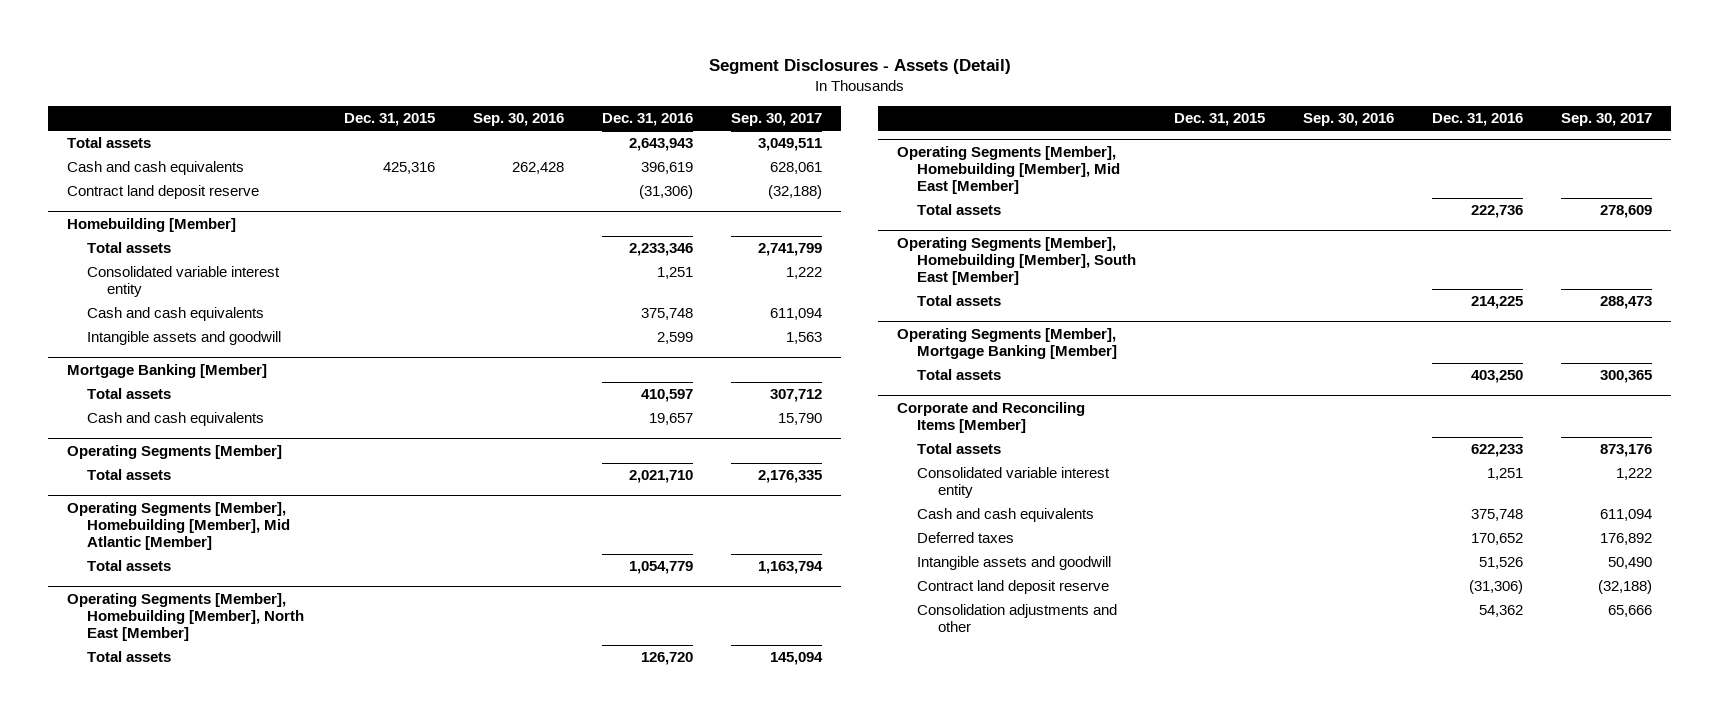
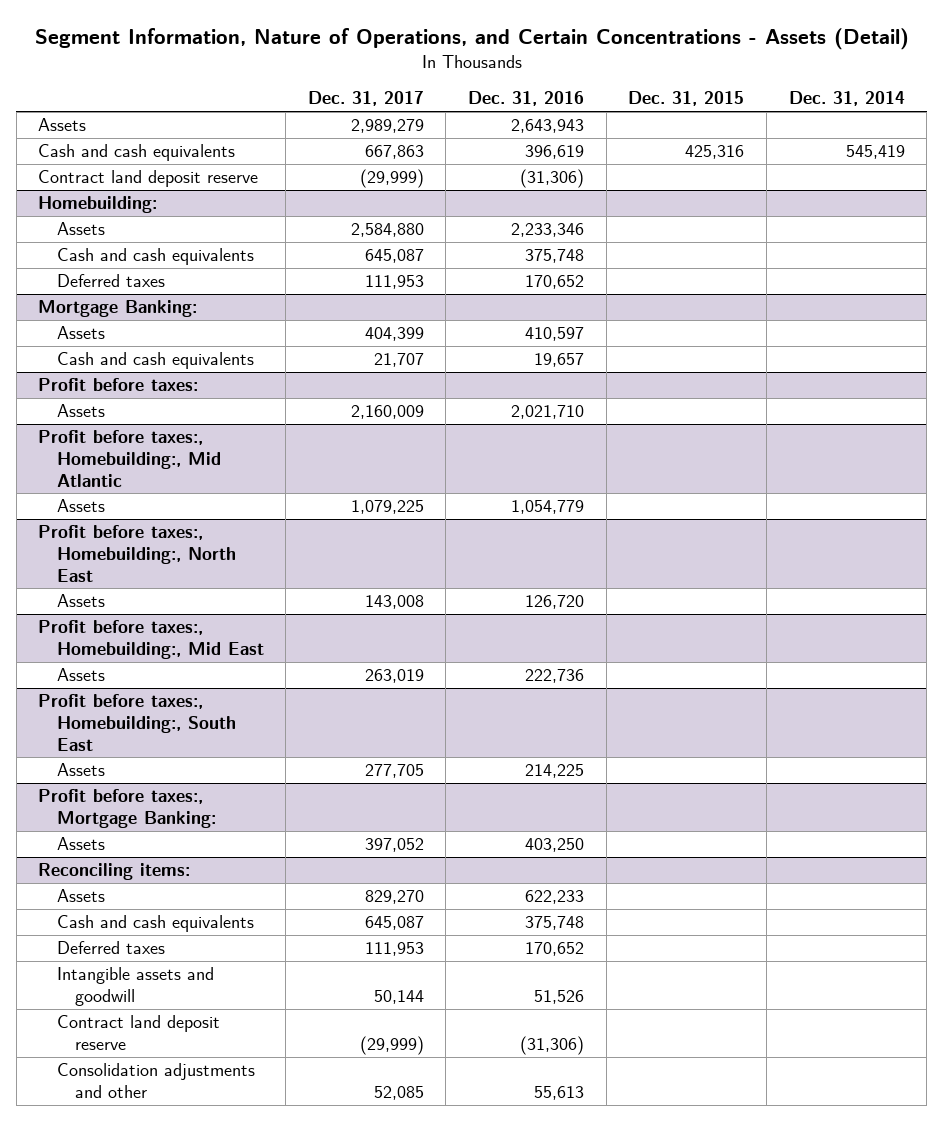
[708,58,1011,74] Segment Disclosures - Assets (Detail) -> [34,27,909,50] Segment Information, Nature of Operations, and Certain Concentrations - Assets (Detail)
[473,112,565,126] Sep. 30, 2016 -> none
[731,112,823,126] Sep. 30, 2017 -> none
none -> [307,91,424,107] Dec. 31, 2017
none -> [788,91,905,107] Dec. 31, 2014
[66,137,151,149] Total assets -> [38,118,87,132] Assets
[87,266,281,298] Consolidated variable interest entity -> none
[66,217,236,232] Homebuilding [Member] -> [38,196,158,214] Homebuilding:
[87,242,172,254] Total assets -> [56,222,105,236] Assets
[87,331,282,346] Intangible assets and goodwill -> none
none -> [56,274,165,288] Deferred taxes
[66,363,267,378] Mortgage Banking [Member] -> [38,300,198,318] Mortgage Banking:
[87,388,172,400] Total assets -> [56,326,105,340] Assets
[66,501,291,550] Operating Segments [Member], Homebuilding [Member], Mid Atlantic [Member] -> none
[66,592,305,641] Operating Segments [Member], Homebuilding [Member], North East [Member] -> none
[897,145,1121,194] Operating Segments [Member], Homebuilding [Member], Mid East [Member] -> none
[897,236,1137,285] Operating Segments [Member], Homebuilding [Member], South East [Member] -> none
[897,327,1118,359] Operating Segments [Member], Mortgage Banking [Member] -> none
[897,401,1086,433] Corporate and Reconciling Items [Member] -> none
[917,467,1111,499] Consolidated variable interest entity -> none
[66,444,282,459] Operating Segments [Member] -> [38,378,199,392] Profit before taxes:
[87,469,172,481] Total assets -> [56,404,105,418] Assets
none -> [38,430,221,487] Profit before taxes:, Homebuilding:, Mid Atlantic
[87,560,172,572] Total assets -> [56,499,105,513] Assets
none -> [38,525,236,582] Profit before taxes:, Homebuilding:, North East
[87,651,172,663] Total assets -> [56,594,105,608] Assets
none -> [38,620,264,659] Profit before taxes:, Homebuilding:, Mid East
[917,204,1002,216] Total assets -> [56,668,105,682] Assets
none -> [38,694,236,751] Profit before taxes:, Homebuilding:, South East
[917,295,1002,307] Total assets -> [56,763,105,777] Assets
none -> [38,789,216,828] Profit before taxes:, Mortgage Banking:
[917,369,1002,381] Total assets -> [56,837,105,851] Assets
none -> [38,863,191,881] Reconciling items:
[917,443,1002,455] Total assets -> [56,889,105,903] Assets
[1479,605,1524,618] 54,362 -> [534,1085,585,1100] 55,613

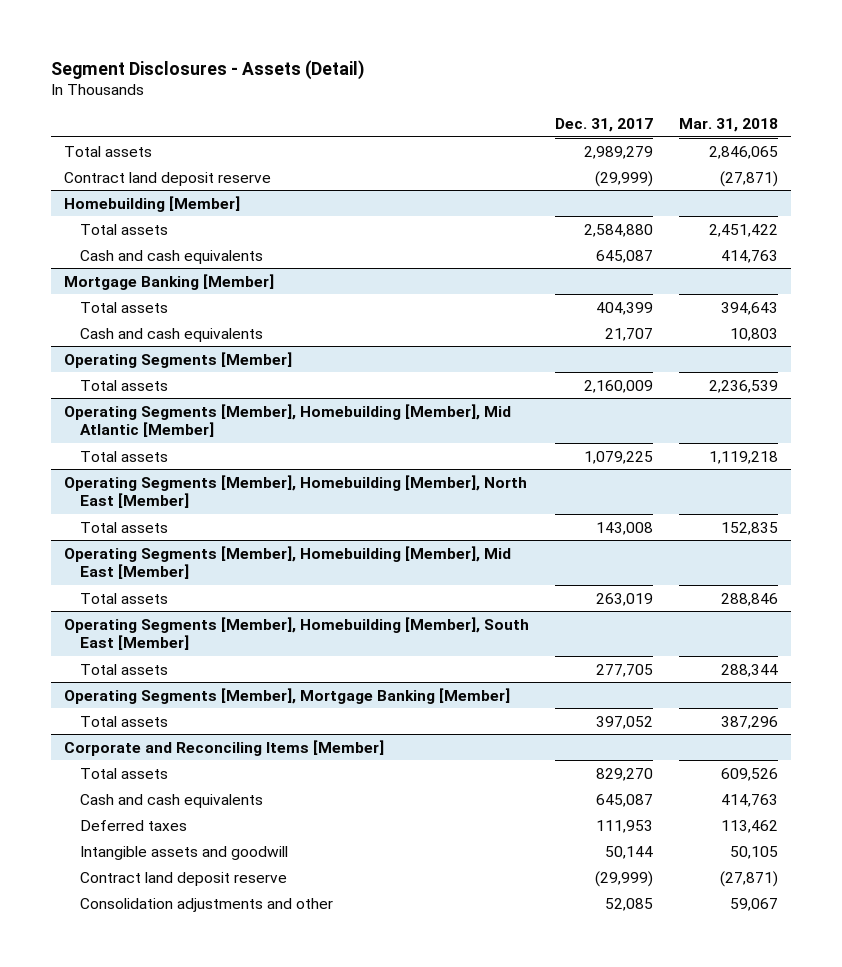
[34,27,909,50] Segment Information, Nature of Operations, and Certain Concentrations - Assets (Detail) -> [50,59,364,80] Segment Disclosures - Assets (Detail)
[468,91,585,107] Dec. 31, 2016 -> none
[628,91,745,107] Dec. 31, 2015 -> none
[788,91,905,107] Dec. 31, 2014 -> none
none -> [679,118,779,133] Mar. 31, 2018
[38,144,236,162] Cash and cash equivalents -> none
[38,118,87,132] Assets -> [63,145,152,157] Total assets
[38,196,158,214] Homebuilding: -> [63,195,240,212] Homebuilding [Member]
[56,222,105,236] Assets -> [79,223,168,235] Total assets
[56,274,165,288] Deferred taxes -> none
[38,300,198,318] Mortgage Banking: -> [63,273,274,290] Mortgage Banking [Member]
[56,326,105,340] Assets -> [79,301,168,313] Total assets
[38,430,221,487] Profit before taxes:, Homebuilding:, Mid Atlantic -> none
[38,525,236,582] Profit before taxes:, Homebuilding:, North East -> none
[38,620,264,659] Profit before taxes:, Homebuilding:, Mid East -> none
[38,694,236,751] Profit before taxes:, Homebuilding:, South East -> none
[38,789,216,828] Profit before taxes:, Mortgage Banking: -> none
[38,863,191,881] Reconciling items: -> none
[38,378,199,392] Profit before taxes: -> [63,351,292,368] Operating Segments [Member]
[56,404,105,418] Assets -> [79,379,168,391] Total assets
none -> [63,403,511,438] Operating Segments [Member], Homebuilding [Member], Mid Atlantic [Member]
[56,499,105,513] Assets -> [79,450,168,462] Total assets
none -> [63,474,527,509] Operating Segments [Member], Homebuilding [Member], North East [Member]
[56,594,105,608] Assets -> [79,521,168,533] Total assets
none -> [63,545,511,580] Operating Segments [Member], Homebuilding [Member], Mid East [Member]
[56,668,105,682] Assets -> [79,592,168,604] Total assets
none -> [63,616,529,651] Operating Segments [Member], Homebuilding [Member], South East [Member]
[56,763,105,777] Assets -> [79,663,168,675] Total assets
none -> [63,687,510,704] Operating Segments [Member], Mortgage Banking [Member]
[56,837,105,851] Assets -> [79,715,168,727] Total assets
none -> [63,739,384,756] Corporate and Reconciling Items [Member]
[56,889,105,903] Assets -> [79,767,168,779] Total assets

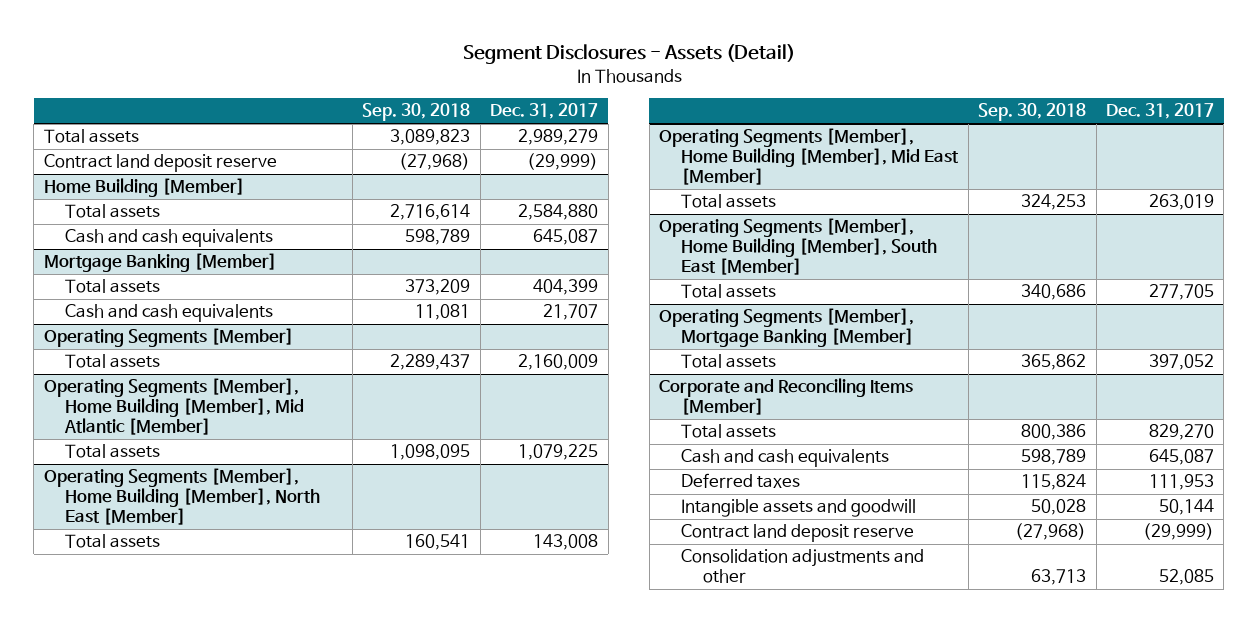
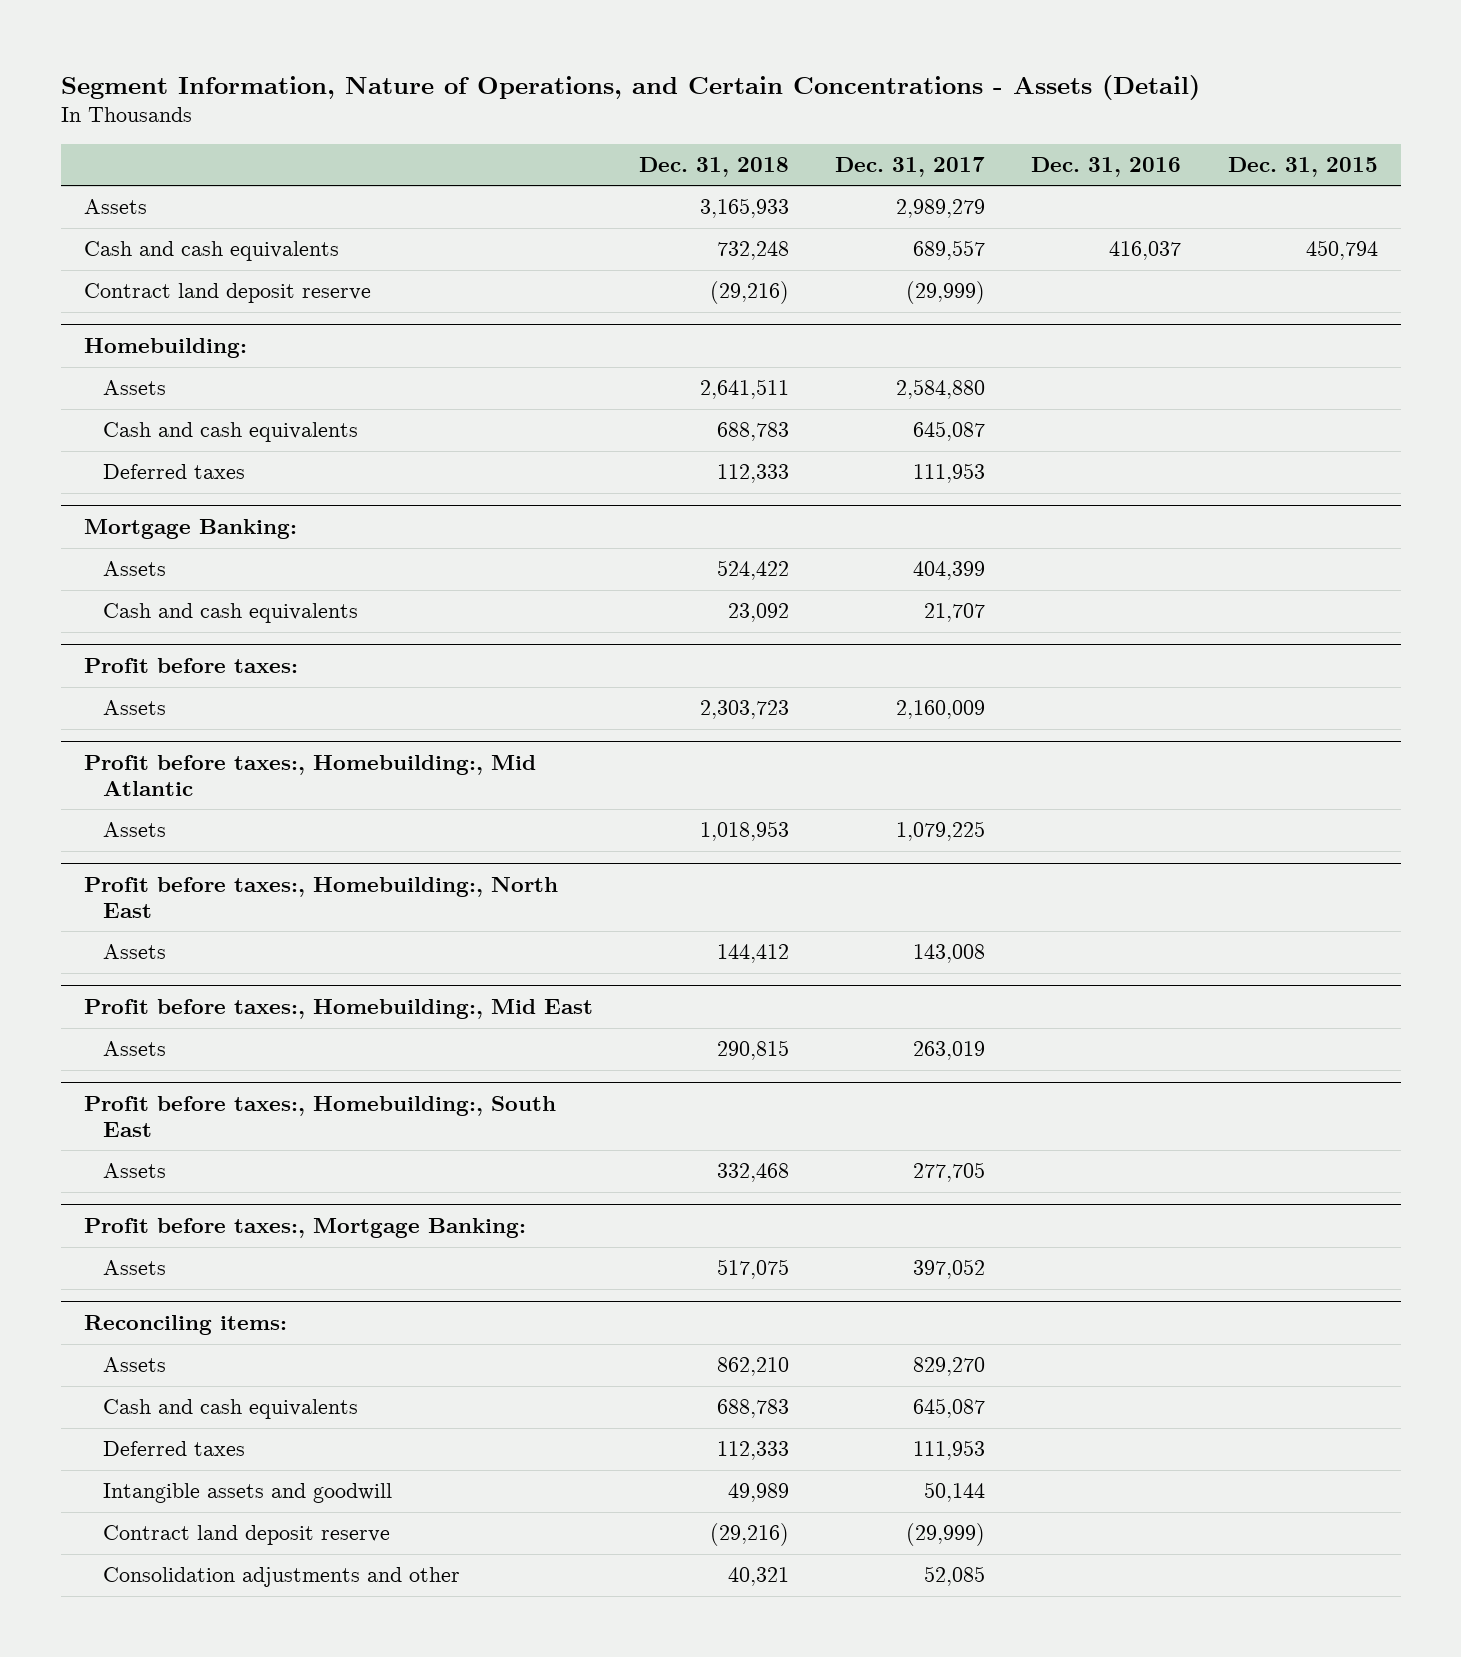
[462,44,795,65] Segment Disclosures - Assets (Detail) -> [60,74,1200,100] Segment Information, Nature of Operations, and Certain Concentrations - Assets (Detail)
[362,103,471,122] Sep. 30, 2018 -> none
none -> [638,156,789,177] Dec. 31, 2018
none -> [1031,156,1182,177] Dec. 31, 2016
none -> [1227,156,1378,177] Dec. 31, 2015
[43,129,139,144] Total assets -> [83,199,147,215] Assets
none -> [83,241,339,262] Cash and cash equivalents
[43,178,245,198] Home Building [Member] -> [83,338,247,359] Homebuilding:
[65,204,161,219] Total assets -> [103,380,167,396] Assets
none -> [103,464,246,480] Deferred taxes
[43,253,277,273] Mortgage Banking [Member] -> [83,519,297,540] Mortgage Banking:
[65,279,161,294] Total assets -> [103,561,167,577] Assets
[43,378,305,436] Operating Segments [Member], Home Building [Member], Mid Atlantic [Member] -> none
[43,468,321,526] Operating Segments [Member], Home Building [Member], North East [Member] -> none
[659,128,960,186] Operating Segments [Member], Home Building [Member], Mid East [Member] -> none
[659,218,938,276] Operating Segments [Member], Home Building [Member], South East [Member] -> none
[659,308,915,348] Operating Segments [Member], Mortgage Banking [Member] -> none
[659,378,914,416] Corporate and Reconciling Items [Member] -> none
[43,328,294,348] Operating Segments [Member] -> [83,658,298,674] Profit before taxes:
[65,354,161,369] Total assets -> [103,700,167,716] Assets
none -> [83,755,536,796] Profit before taxes:, Homebuilding:, Mid Atlantic
[65,444,161,459] Total assets -> [103,822,167,838] Assets
none -> [83,877,558,918] Profit before taxes:, Homebuilding:, North East
[65,534,161,549] Total assets -> [103,944,167,960] Assets
none -> [83,999,593,1020] Profit before taxes:, Homebuilding:, Mid East
[681,194,777,209] Total assets -> [103,1041,167,1057] Assets
none -> [83,1096,556,1137] Profit before taxes:, Homebuilding:, South East
[681,284,777,299] Total assets -> [103,1163,167,1179] Assets
none -> [83,1218,526,1239] Profit before taxes:, Mortgage Banking:
[681,354,777,369] Total assets -> [103,1260,167,1276] Assets
none -> [83,1315,287,1336] Reconciling items:
[681,424,777,439] Total assets -> [103,1357,167,1373] Assets

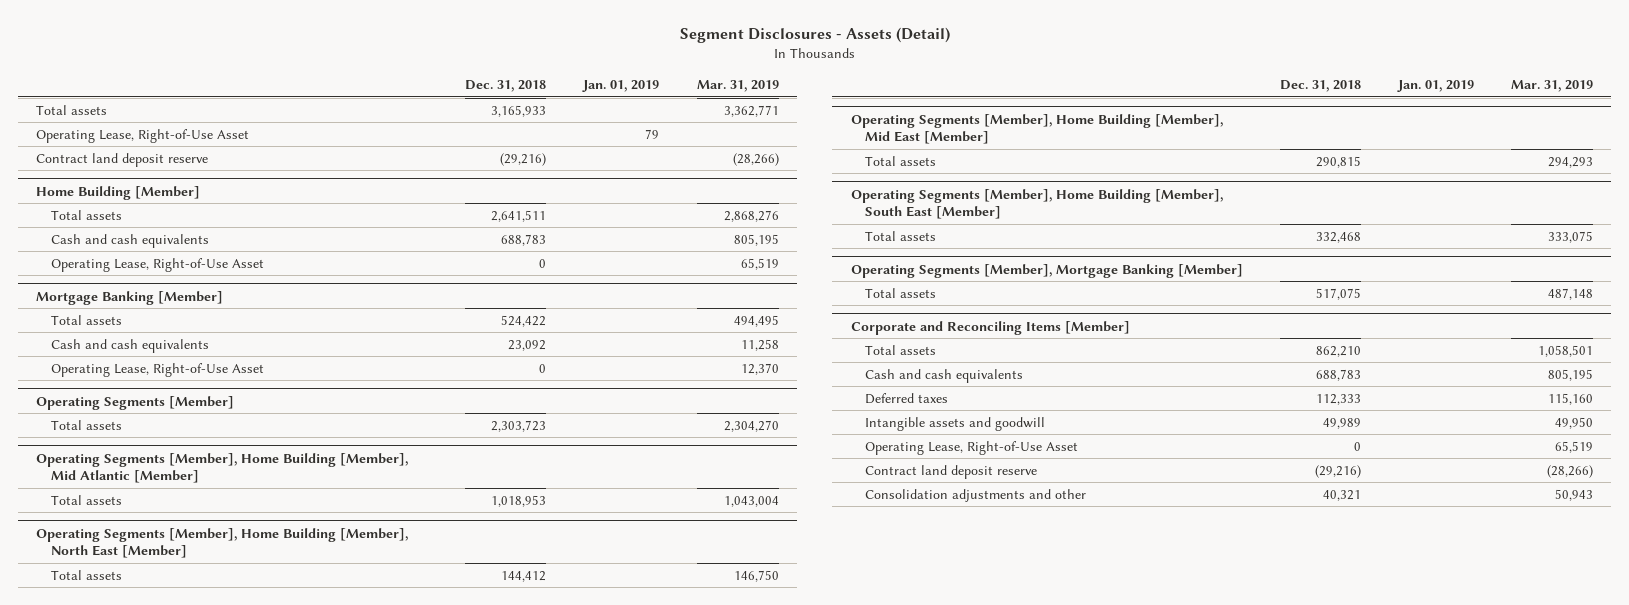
[60,74,1200,100] Segment Information, Nature of Operations, and Certain Concentrations - Assets (Detail) -> [679,27,950,44] Segment Disclosures - Assets (Detail)
[835,156,986,177] Dec. 31, 2017 -> none
[1031,156,1182,177] Dec. 31, 2016 -> none
[1227,156,1378,177] Dec. 31, 2015 -> none
none -> [582,79,660,92] Jan. 01, 2019
none -> [696,79,779,92] Mar. 31, 2019
[83,241,339,262] Cash and cash equivalents -> none
[83,199,147,215] Assets -> [36,104,108,115] Total assets
none -> [36,128,250,143] Operating Lease, Right-of-Use Asset
[83,338,247,359] Homebuilding: -> [36,185,201,200] Home Building [Member]
[103,380,167,396] Assets -> [51,209,123,220] Total assets
[103,464,246,480] Deferred taxes -> none
none -> [51,257,265,272] Operating Lease, Right-of-Use Asset
[83,519,297,540] Mortgage Banking: -> [36,290,224,305] Mortgage Banking [Member]
[103,561,167,577] Assets -> [51,314,123,325] Total assets
[83,755,536,796] Profit before taxes:, Homebuilding:, Mid Atlantic -> none
[83,877,558,918] Profit before taxes:, Homebuilding:, North East -> none
[83,999,593,1020] Profit before taxes:, Homebuilding:, Mid East -> none
[83,1096,556,1137] Profit before taxes:, Homebuilding:, South East -> none
[83,1218,526,1239] Profit before taxes:, Mortgage Banking: -> none
[83,1315,287,1336] Reconciling items: -> none
none -> [51,362,265,377] Operating Lease, Right-of-Use Asset
[83,658,298,674] Profit before taxes: -> [36,395,235,410] Operating Segments [Member]
[103,700,167,716] Assets -> [51,419,123,430] Total assets
none -> [36,452,409,484] Operating Segments [Member], Home Building [Member], Mid Atlantic [Member]
[103,822,167,838] Assets -> [51,494,123,505] Total assets
none -> [36,527,409,559] Operating Segments [Member], Home Building [Member], North East [Member]
[103,944,167,960] Assets -> [51,569,123,580] Total assets
none -> [850,113,1223,145] Operating Segments [Member], Home Building [Member], Mid East [Member]
[103,1041,167,1057] Assets -> [865,155,937,166] Total assets
none -> [850,188,1223,220] Operating Segments [Member], Home Building [Member], South East [Member]
[103,1163,167,1179] Assets -> [865,230,937,241] Total assets
none -> [850,263,1243,278] Operating Segments [Member], Mortgage Banking [Member]
[103,1260,167,1276] Assets -> [865,287,937,298] Total assets
none -> [850,320,1130,335] Corporate and Reconciling Items [Member]
[103,1357,167,1373] Assets -> [865,344,937,355] Total assets
none -> [865,440,1079,455] Operating Lease, Right-of-Use Asset

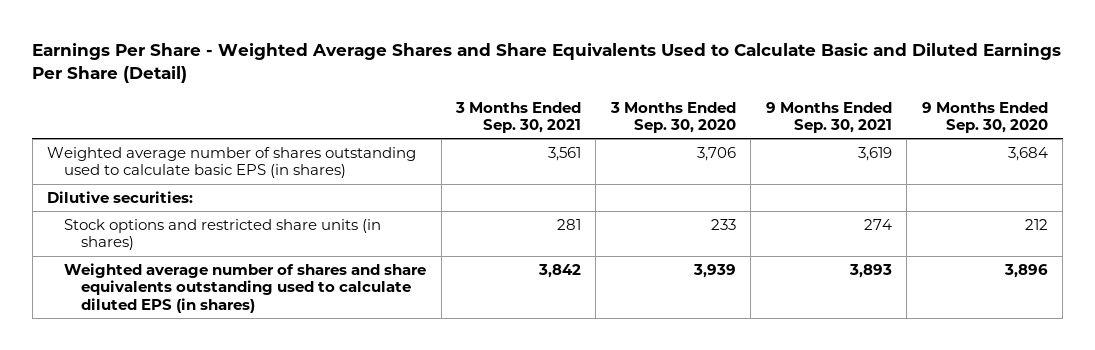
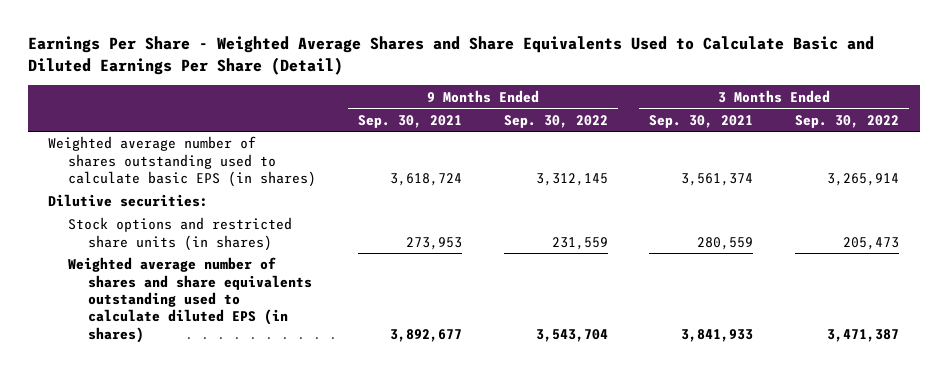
[609,101,736,134] 3 Months Ended Sep. 30, 2020 -> none
[921,101,1048,134] 9 Months Ended Sep. 30, 2020 -> none
none -> [503,114,608,128] Sep. 30, 2022
none -> [795,114,900,128] Sep. 30, 2022
[547,146,581,161] 3,561 -> [681,173,754,187] 3,561,374
[857,146,892,161] 3,619 -> [390,173,463,187] 3,618,724
[556,218,581,230] 281 -> [697,236,754,250] 280,559
[863,218,892,230] 274 -> [406,236,463,250] 273,953
[537,263,581,278] 3,842 -> [681,328,754,342] 3,841,933
[848,263,892,278] 3,893 -> [390,328,463,342] 3,892,677

